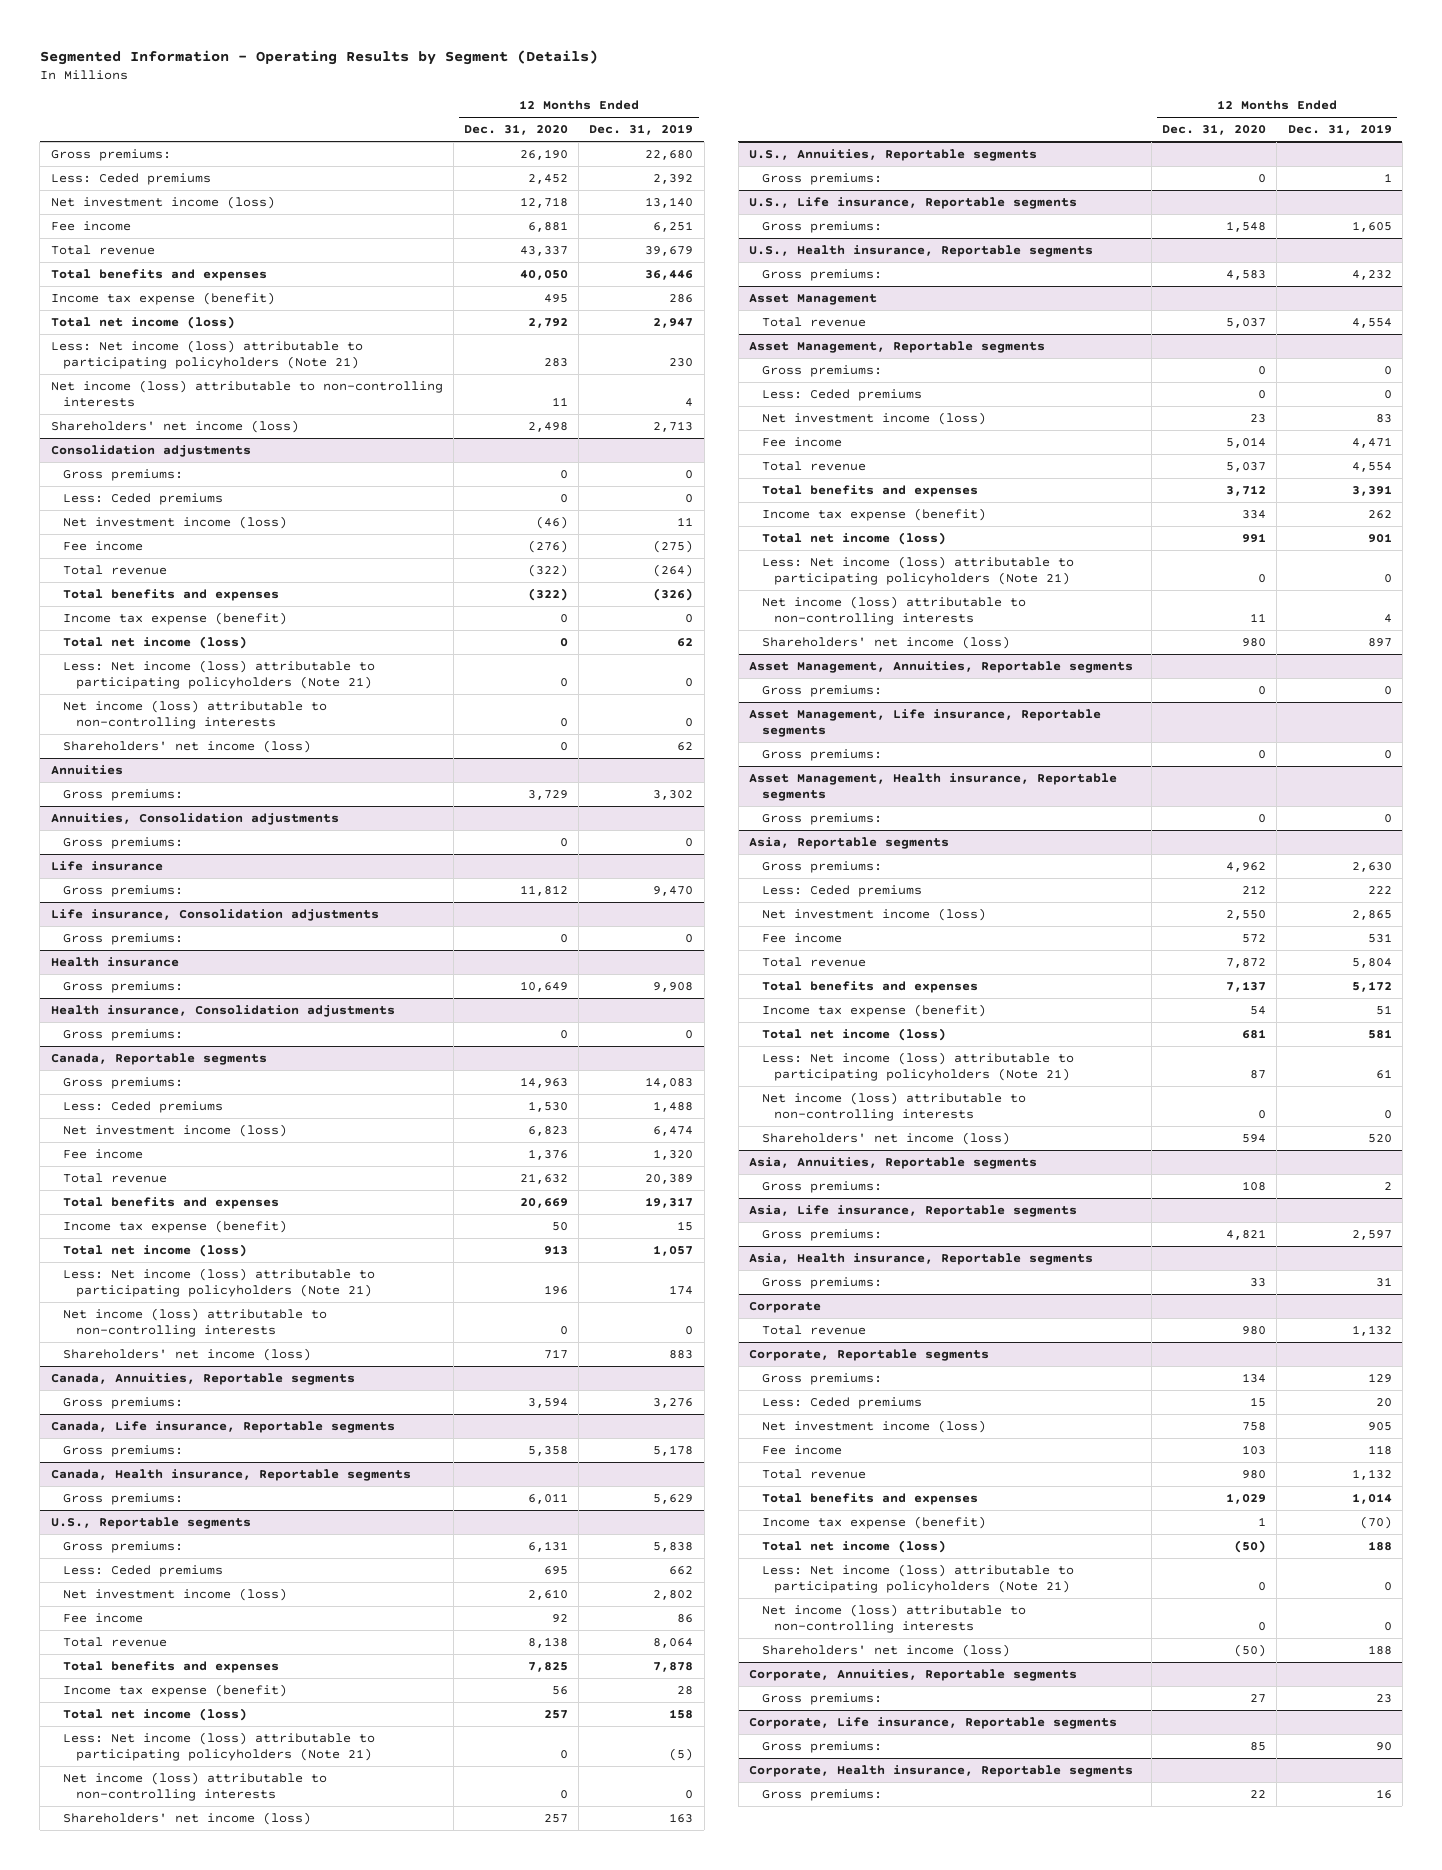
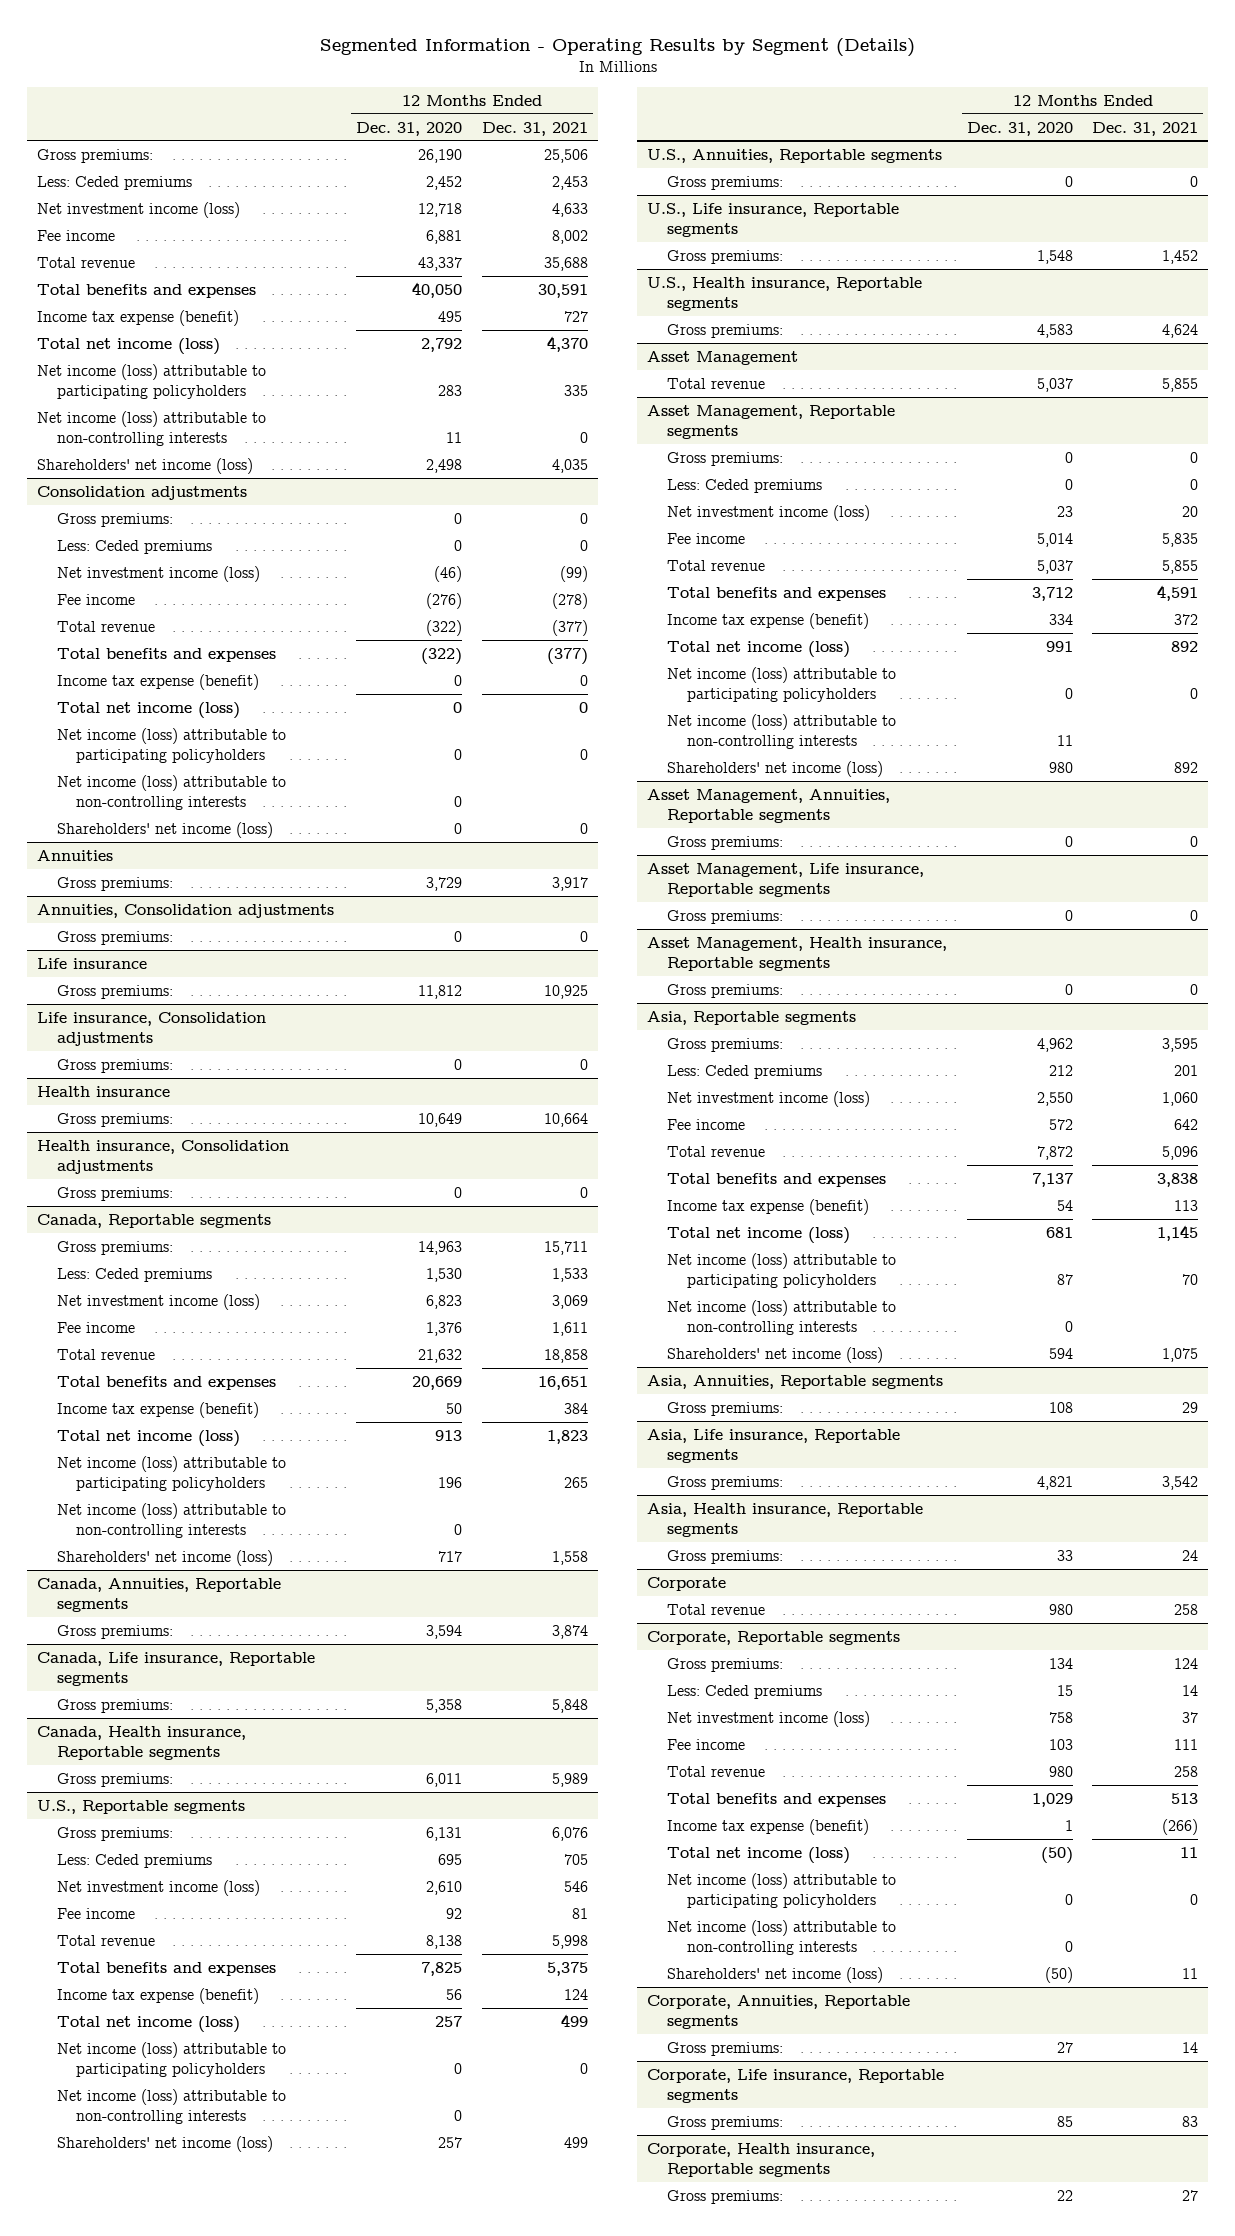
[589,124,694,136] Dec. 31, 2019 -> none
none -> [482,121,589,136] Dec. 31, 2021
[50,340,363,370] Less: Net income (loss) attributable to participating policyholders (Note 21) -> [36,363,266,399] Net income (loss) attributable to participating policyholders
[63,660,376,690] Less: Net income (loss) attributable to participating policyholders (Note 21) -> [56,727,286,763] Net income (loss) attributable to participating policyholders
[63,1268,376,1298] Less: Net income (loss) attributable to participating policyholders (Note 21) -> [56,1455,286,1491] Net income (loss) attributable to participating policyholders
[63,1732,376,1762] Less: Net income (loss) attributable to participating policyholders (Note 21) -> [56,2041,286,2077] Net income (loss) attributable to participating policyholders
[761,556,1074,586] Less: Net income (loss) attributable to participating policyholders (Note 21) -> [666,666,896,702] Net income (loss) attributable to participating policyholders
[761,1052,1074,1082] Less: Net income (loss) attributable to participating policyholders (Note 21) -> [666,1252,896,1288] Net income (loss) attributable to participating policyholders
[761,1564,1074,1594] Less: Net income (loss) attributable to participating policyholders (Note 21) -> [666,1872,896,1908] Net income (loss) attributable to participating policyholders

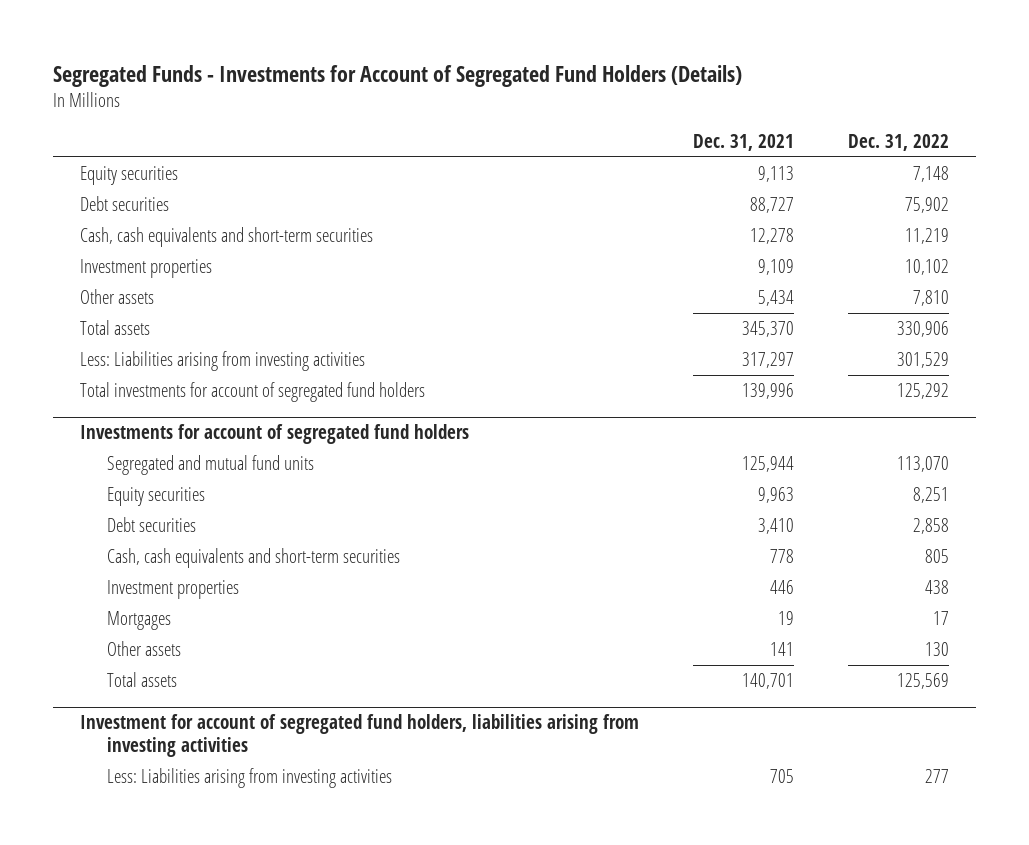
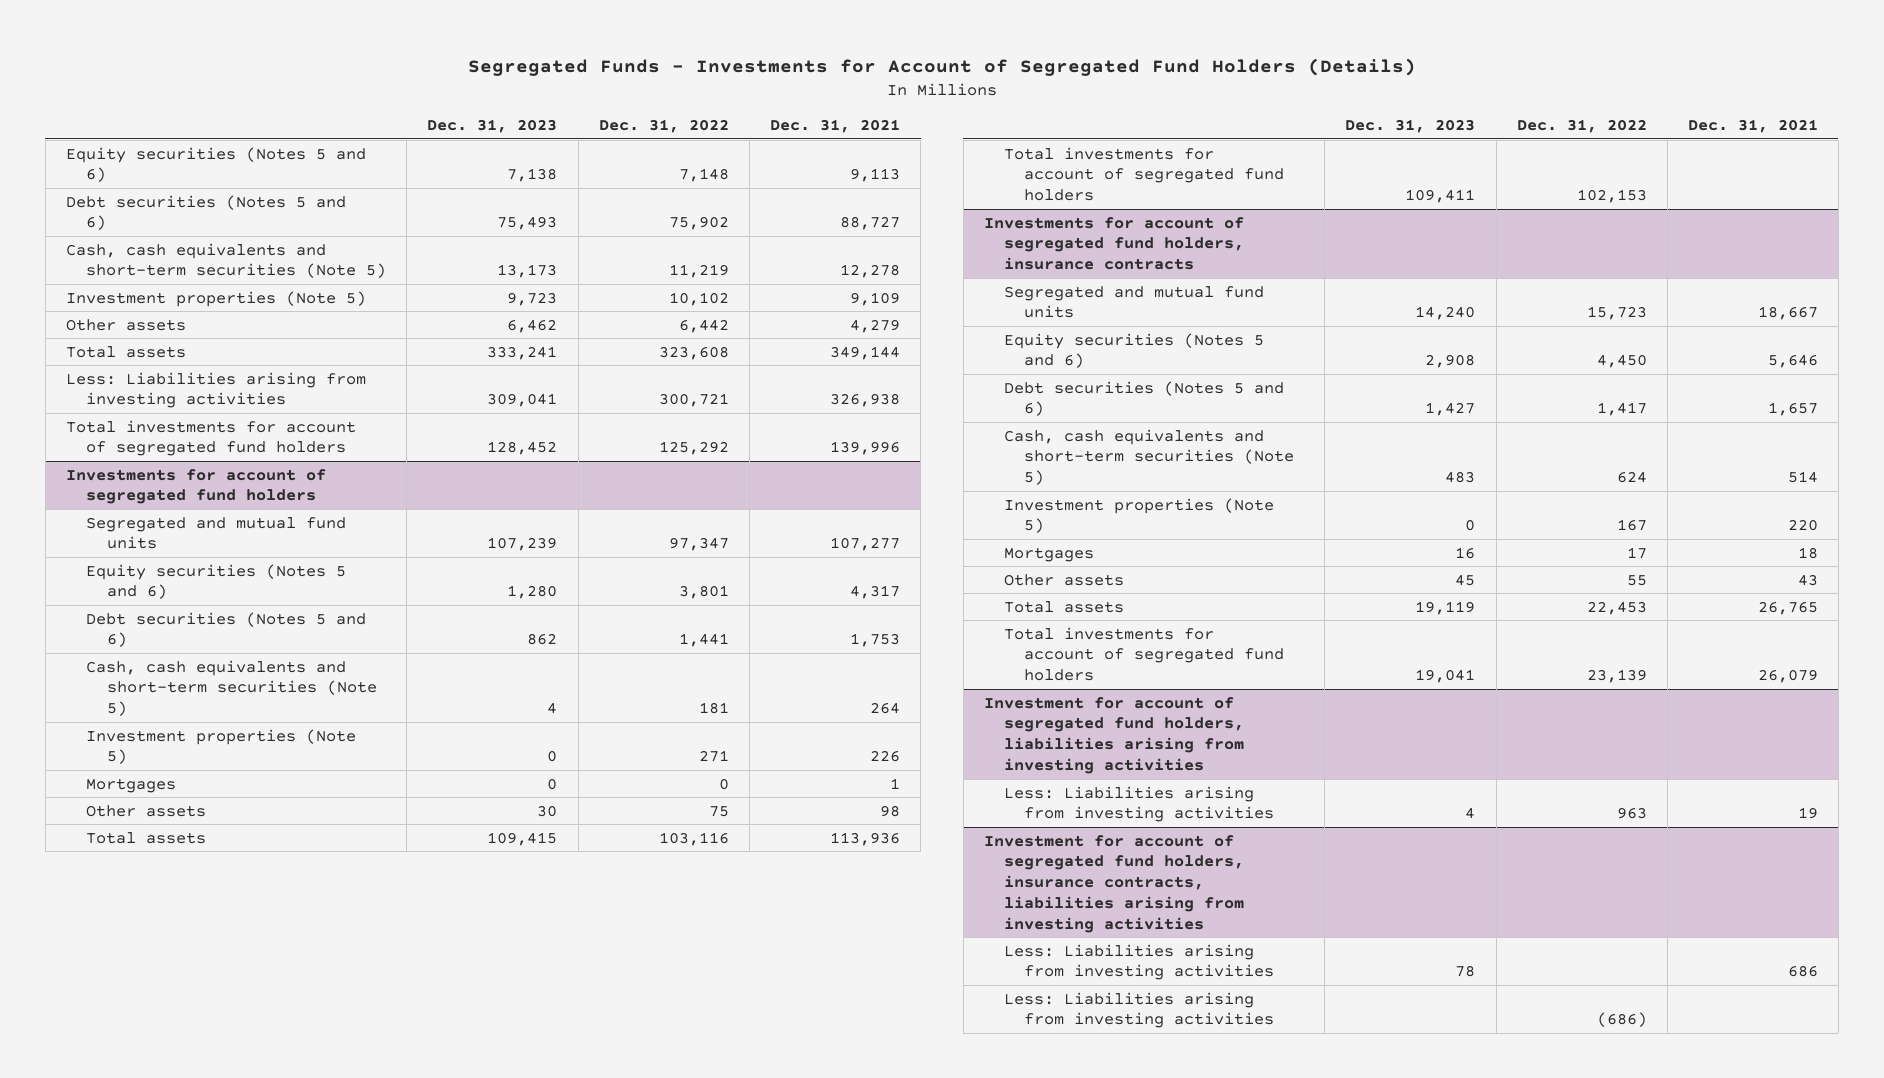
none -> [427,119,558,134] Dec. 31, 2023
[79,166,178,186] Equity securities -> [65,146,366,183] Equity securities (Notes 5 and 6)
[79,196,169,212] Debt securities -> [65,194,346,231] Debt securities (Notes 5 and 6)
[79,227,373,248] Cash, cash equivalents and short-term securities -> [65,242,387,279] Cash, cash equivalents and short-term securities (Note 5)
[79,259,212,279] Investment properties -> [65,290,366,307] Investment properties (Note 5)
[757,290,794,307] 5,434 -> [849,318,900,333] 4,279
[913,290,950,307] 7,810 -> [678,318,729,333] 6,442
[741,321,794,338] 345,370 -> [829,345,900,360] 349,144
[897,321,950,338] 330,906 -> [658,345,729,360] 323,608
[741,352,794,369] 317,297 -> [829,393,900,408] 326,938
[897,352,950,369] 301,529 -> [658,393,729,408] 300,721
[741,456,794,473] 125,944 -> [829,537,900,552] 107,277
[897,456,950,473] 113,070 -> [668,537,729,552] 97,347
[107,487,206,507] Equity securities -> [86,563,347,600] Equity securities (Notes 5 and 6)
[757,487,794,504] 9,963 -> [849,585,900,600] 4,317
[913,487,950,504] 8,251 -> [678,585,729,600] 3,801
[107,517,197,533] Debt securities -> [86,611,367,648] Debt securities (Notes 5 and 6)
[757,518,794,535] 3,410 -> [849,633,900,648] 1,753
[913,518,950,535] 2,858 -> [678,633,729,648] 1,441
[107,548,401,569] Cash, cash equivalents and short-term securities -> [86,659,377,717] Cash, cash equivalents and short-term securities (Note 5)
[769,549,794,564] 778 -> [869,702,900,715] 264
[925,549,950,564] 805 -> [698,702,729,715] 181
[107,580,240,600] Investment properties -> [86,728,357,765] Investment properties (Note 5)
[769,580,794,595] 446 -> [869,750,900,763] 226
[925,580,950,595] 438 -> [698,750,729,763] 271
[777,611,794,626] 19 -> [889,777,900,789] 1
[933,611,950,626] 17 -> [718,777,729,790] 0
[769,642,794,657] 141 -> [879,804,900,817] 98
[925,642,950,657] 130 -> [708,805,729,817] 75
[741,673,794,690] 140,701 -> [829,831,900,846] 113,936
[897,673,950,690] 125,569 -> [658,831,729,846] 103,116
none -> [1004,146,1285,202] Total investments for account of segregated fund holders
none -> [983,216,1245,271] Investments for account of segregated fund holders, insurance contracts
none -> [1004,285,1265,319] Segregated and mutual fund units
none -> [1004,332,1265,369] Equity securities (Notes 5 and 6)
none -> [1004,380,1285,417] Debt securities (Notes 5 and 6)
none -> [1004,428,1295,486] Cash, cash equivalents and short-term securities (Note 5)
none -> [1004,497,1275,534] Investment properties (Note 5)
none -> [1004,546,1095,562] Mortgages
none -> [1004,573,1125,586] Other assets
none -> [1004,600,1125,613] Total assets
none -> [1004,626,1285,682] Total investments for account of segregated fund holders
[769,769,794,784] 705 -> [1797,807,1818,820] 19
[925,769,950,784] 277 -> [1616,807,1647,820] 963
none -> [983,834,1245,933] Investment for account of segregated fund holders, insurance contracts, liabilities arising from investing activities
none -> [1004,943,1275,981] Less: Liabilities arising from investing activities
none -> [1004,991,1275,1029] Less: Liabilities arising from investing activities

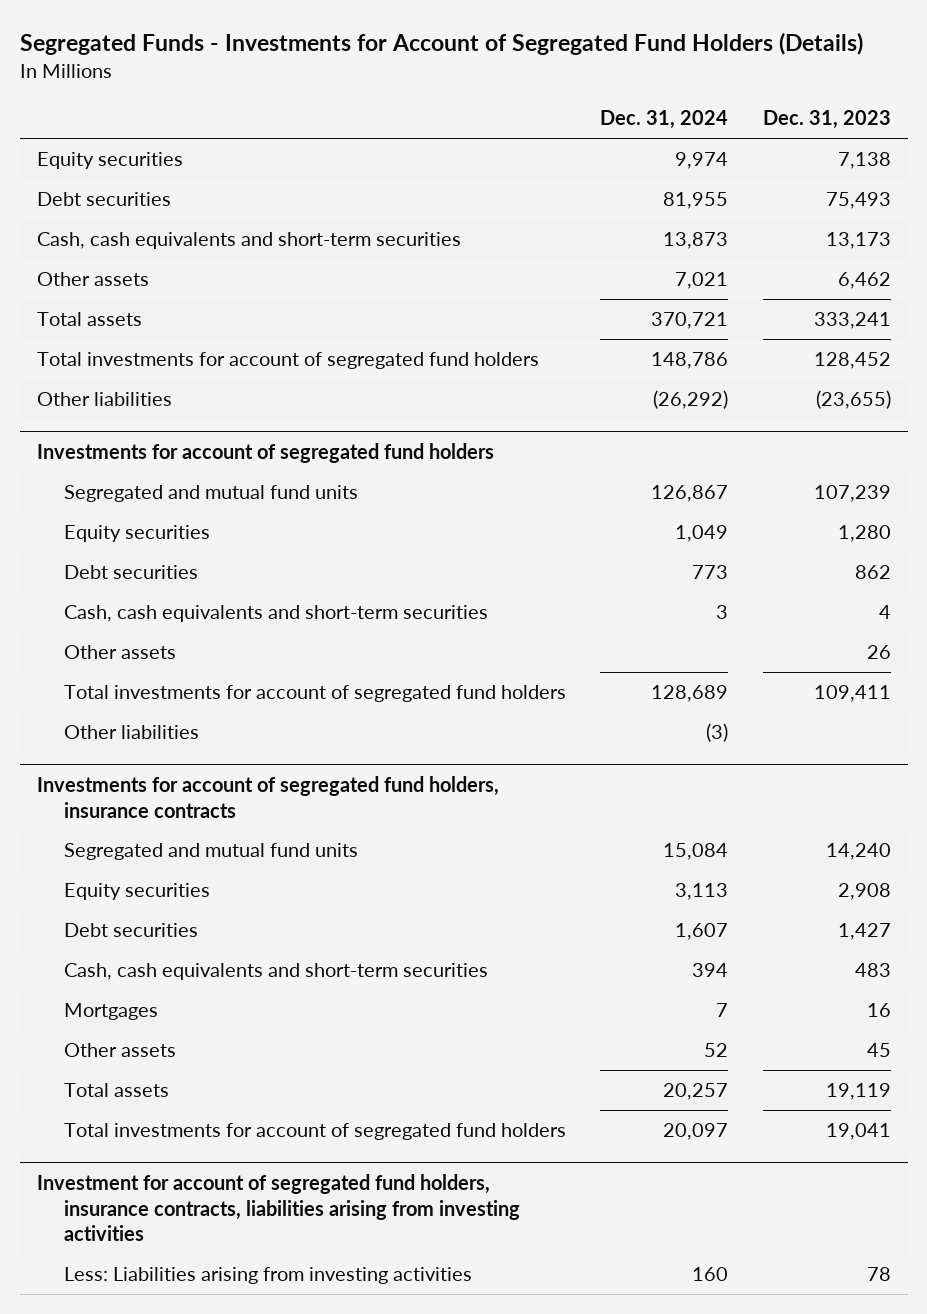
[598,119,729,134] Dec. 31, 2022 -> none
[769,119,900,134] Dec. 31, 2021 -> none
none -> [600,110,729,130] Dec. 31, 2024
[65,290,366,307] Investment properties (Note 5) -> none
[65,146,366,183] Equity securities (Notes 5 and 6) -> [36,152,183,170] Equity securities
[65,194,346,231] Debt securities (Notes 5 and 6) -> [36,192,171,207] Debt securities
[65,242,387,279] Cash, cash equivalents and short-term securities (Note 5) -> [36,232,461,250] Cash, cash equivalents and short-term securities
[65,371,366,409] Less: Liabilities arising from investing activities -> none
none -> [36,392,172,407] Other liabilities
[86,728,357,765] Investment properties (Note 5) -> none
[86,777,177,793] Mortgages -> none
[86,831,207,844] Total assets -> none
[86,563,347,600] Equity securities (Notes 5 and 6) -> [63,525,210,543] Equity securities
[86,611,367,648] Debt securities (Notes 5 and 6) -> [63,565,198,580] Debt securities
[86,659,377,717] Cash, cash equivalents and short-term securities (Note 5) -> [63,605,488,623] Cash, cash equivalents and short-term securities
[537,804,558,817] 30 -> [866,645,891,660] 26
none -> [63,725,199,740] Other liabilities
[1004,497,1275,534] Investment properties (Note 5) -> none
[1004,332,1265,369] Equity securities (Notes 5 and 6) -> [63,883,210,901] Equity securities
[1004,380,1285,417] Debt securities (Notes 5 and 6) -> [63,923,198,938] Debt securities
[1004,428,1295,486] Cash, cash equivalents and short-term securities (Note 5) -> [63,963,488,981] Cash, cash equivalents and short-term securities
[983,696,1245,775] Investment for account of segregated fund holders, liabilities arising from investing activities -> none
[1004,785,1275,823] Less: Liabilities arising from investing activities -> none
[1004,991,1275,1029] Less: Liabilities arising from investing activities -> none

